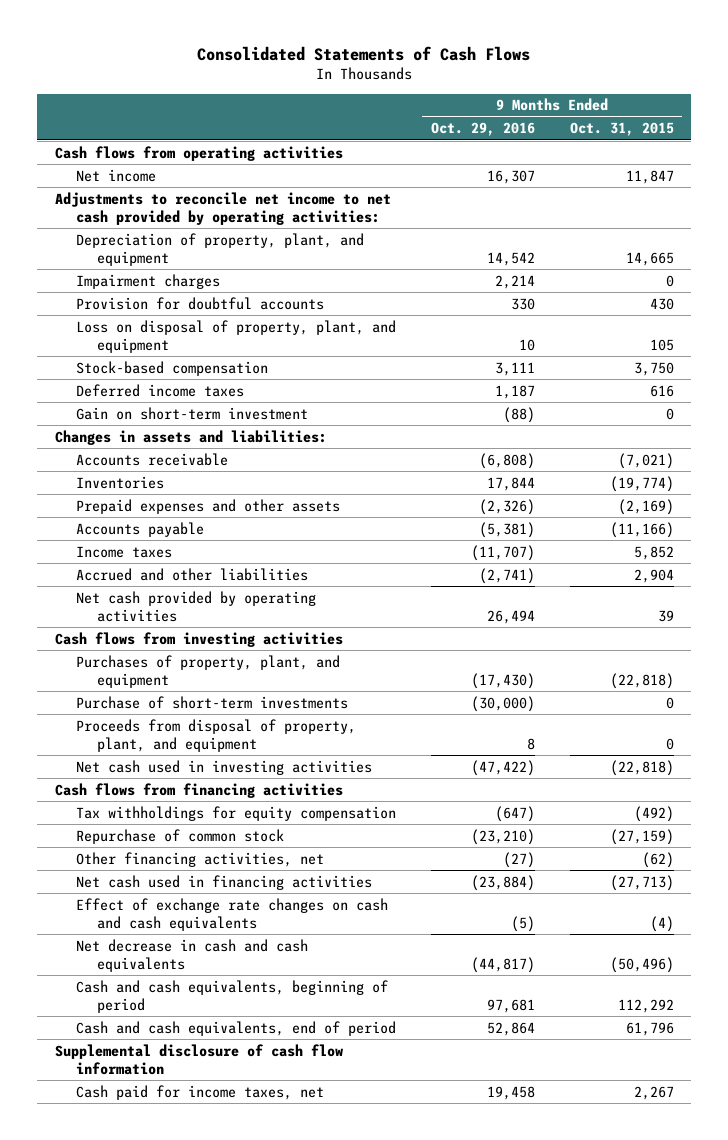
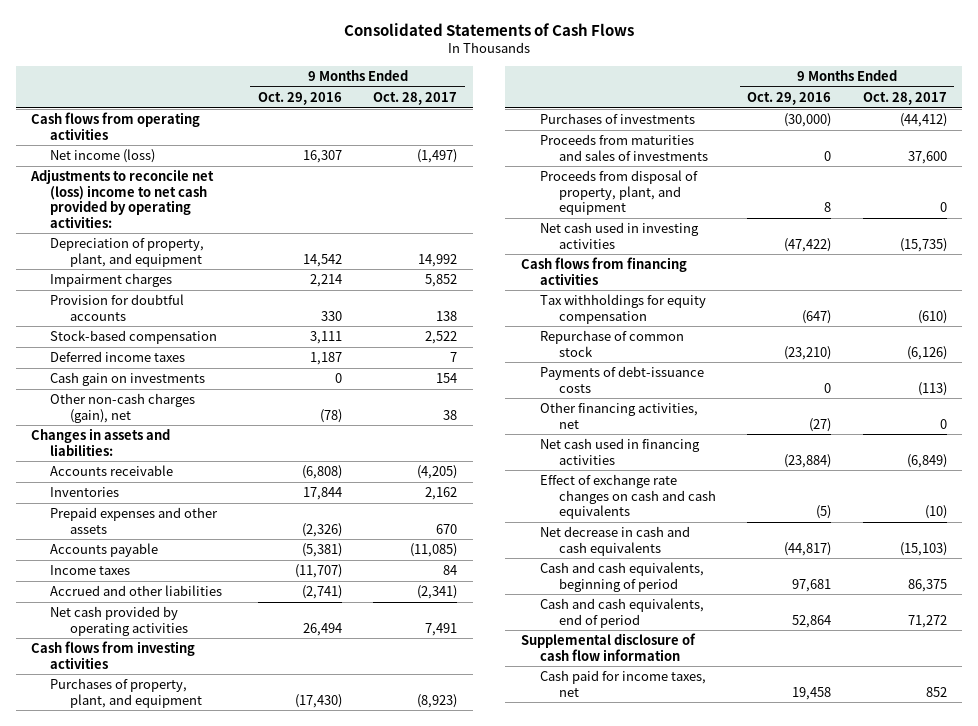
[569,122,674,137] Oct. 31, 2015 -> none
none -> [373,91,458,105] Oct. 28, 2017
[75,168,156,182] Net income -> [50,149,156,164] Net income (loss)
[54,191,391,225] Adjustments to reconcile net income to net cash provided by operating activities: -> [30,169,215,228] Adjustments to reconcile net (loss) income to net cash provided by operating activities:
[75,319,396,353] Loss on disposal of property, plant, and equipment -> none
[75,406,308,420] Gain on short-term investment -> [50,372,206,387] Cash gain on investments
[502,406,535,423] (88) -> [334,373,342,384] 0
none -> [50,393,196,423] Other non-cash charges (gain), net
[75,695,348,709] Purchase of short-term investments -> [539,113,695,125] Purchases of investments
none -> [539,134,709,161] Proceeds from maturities and sales of investments
none -> [539,366,704,393] Payments of debt-issuance costs

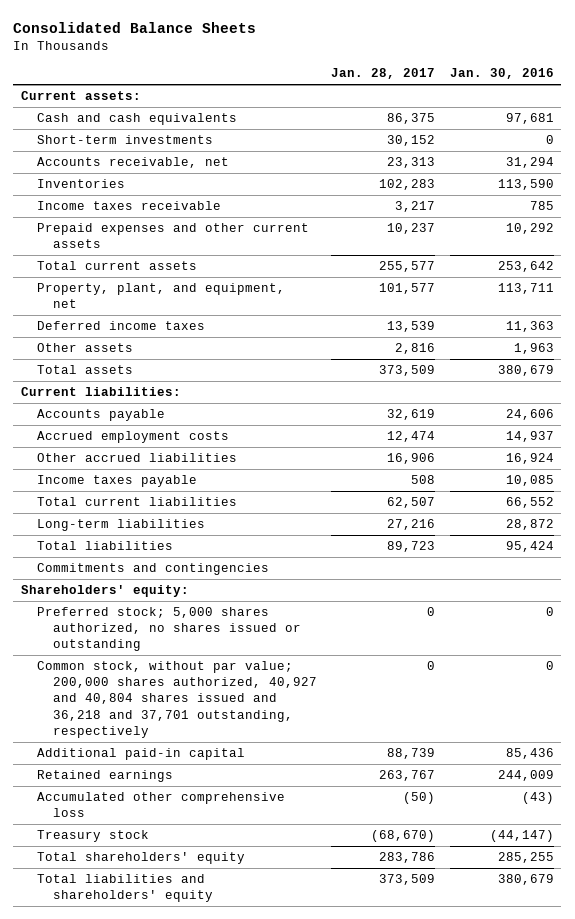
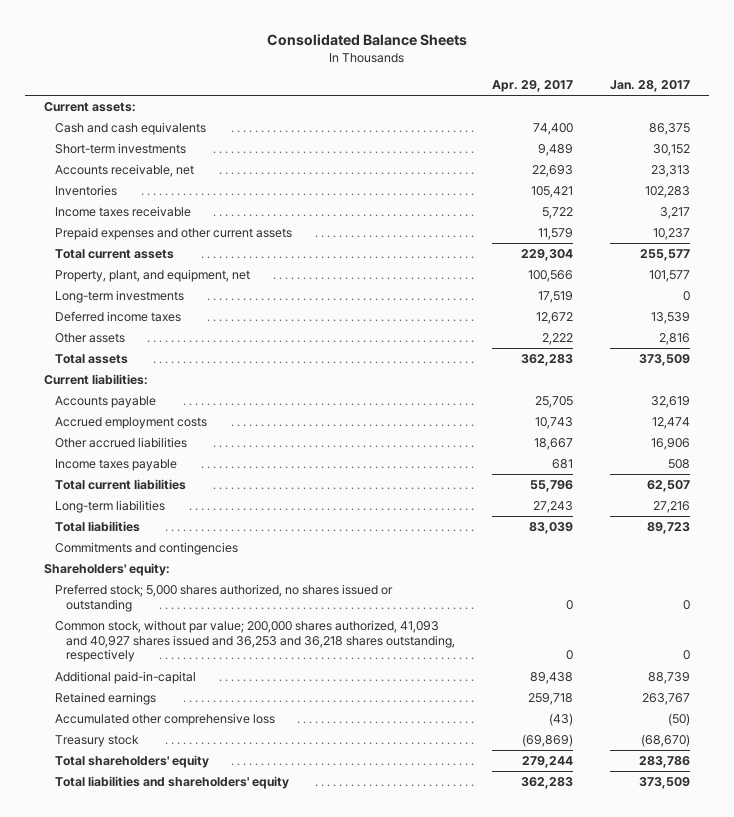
[450,68,555,80] Jan. 30, 2016 -> none
none -> [492,80,574,93] Apr. 29, 2017
none -> [54,290,184,304] Long-term investments
[36,661,317,738] Common stock, without par value; 200,000 shares authorized, 40,927 and 40,804 shares issued and 36,218 and 37,701 outstanding, respectively -> [54,620,456,663] Common stock, without par value; 200,000 shares authorized, 41,093 and 40,927 shares issued and 36,253 and 36,218 shares outstanding, respectively
[36,748,245,761] Additional paid-in capital -> [54,671,196,685] Additional paid-in-capital

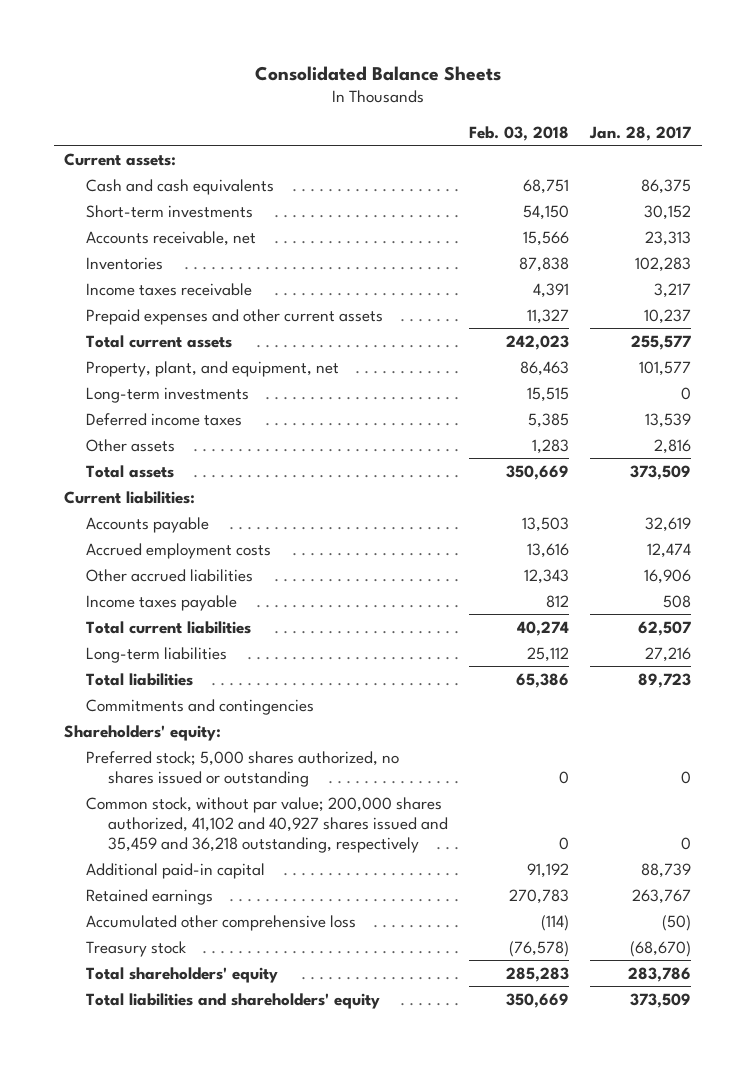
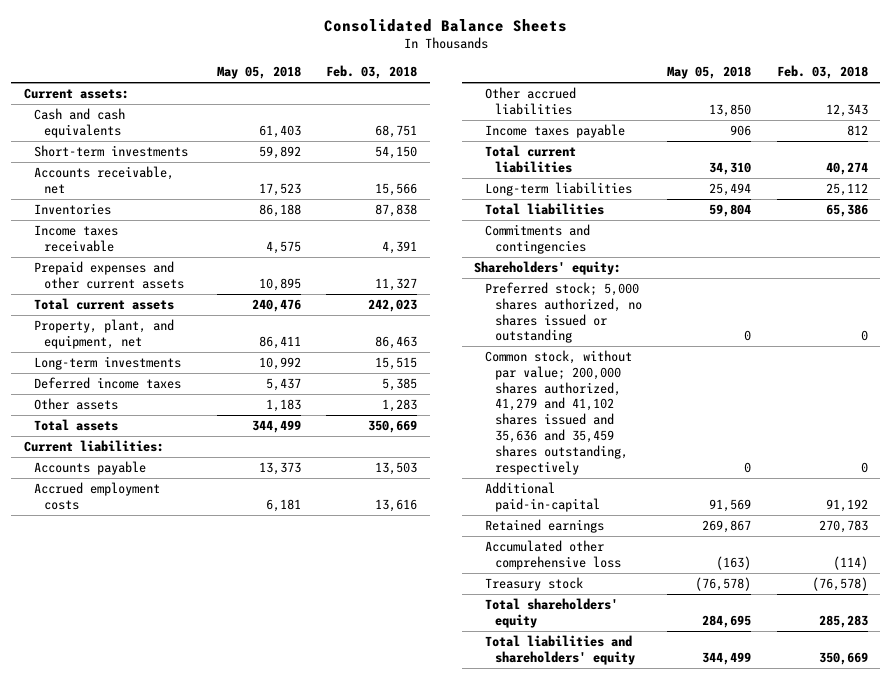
[589,125,692,141] Jan. 28, 2017 -> none
none -> [216,66,301,80] May 05, 2018
[86,796,449,853] Common stock, without par value; 200,000 shares authorized, 41,102 and 40,927 shares issued and 35,459 and 36,218 outstanding, respectively -> [484,349,632,475] Common stock, without par value; 200,000 shares authorized, 41,279 and 41,102 shares issued and 35,636 and 35,459 shares outstanding, respectively
[86,862,266,879] Additional paid-in capital -> [484,481,601,512] Additional paid-in-capital

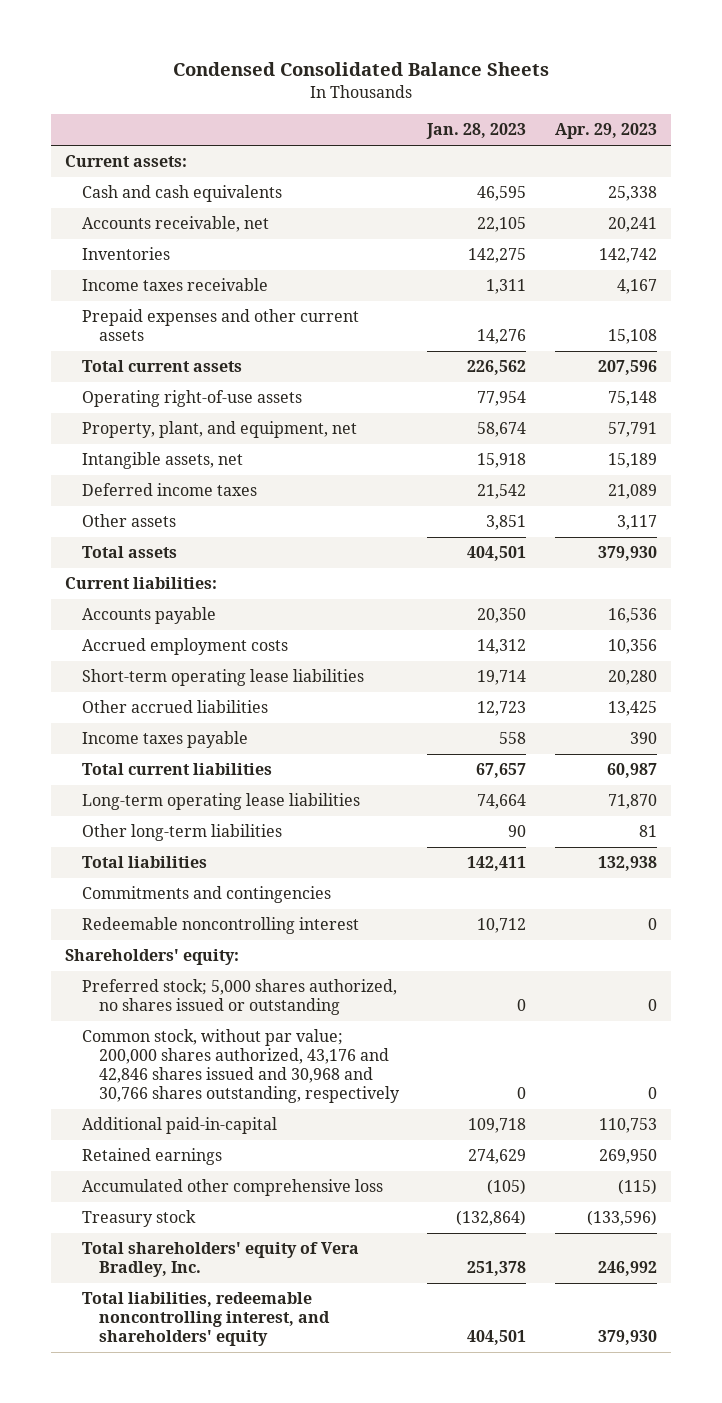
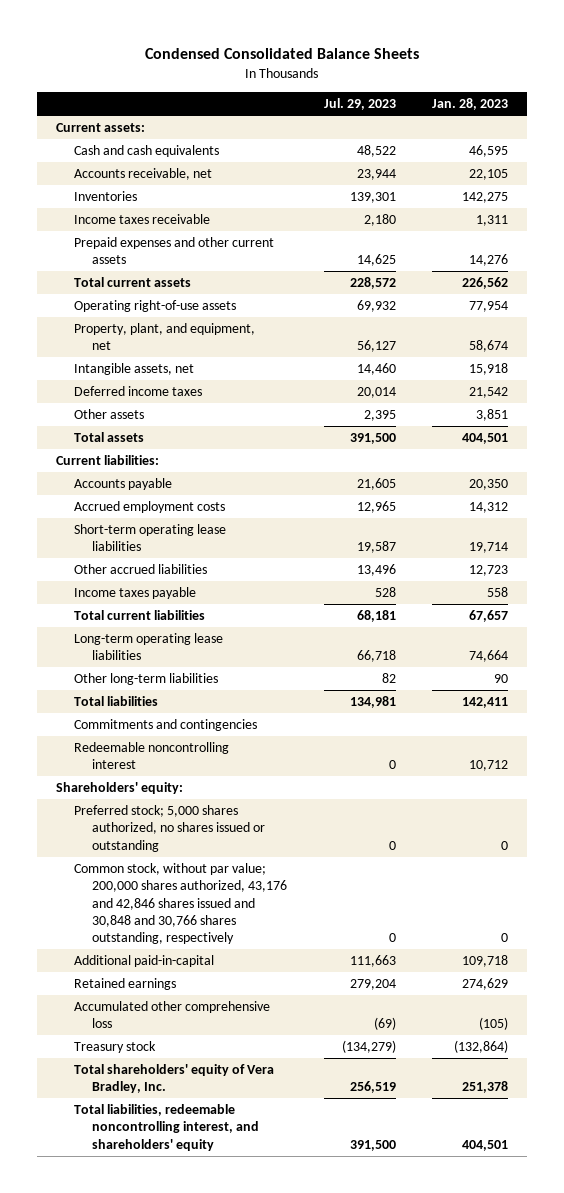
[554,123,657,140] Apr. 29, 2023 -> none
none -> [323,98,396,111] Jul. 29, 2023
[82,1029,400,1104] Common stock, without par value; 200,000 shares authorized, 43,176 and 42,846 shares issued and 30,968 and 30,766 shares outstanding, respectively -> [73,863,288,945] Common stock, without par value; 200,000 shares authorized, 43,176 and 42,846 shares issued and 30,848 and 30,766 shares outstanding, respectively

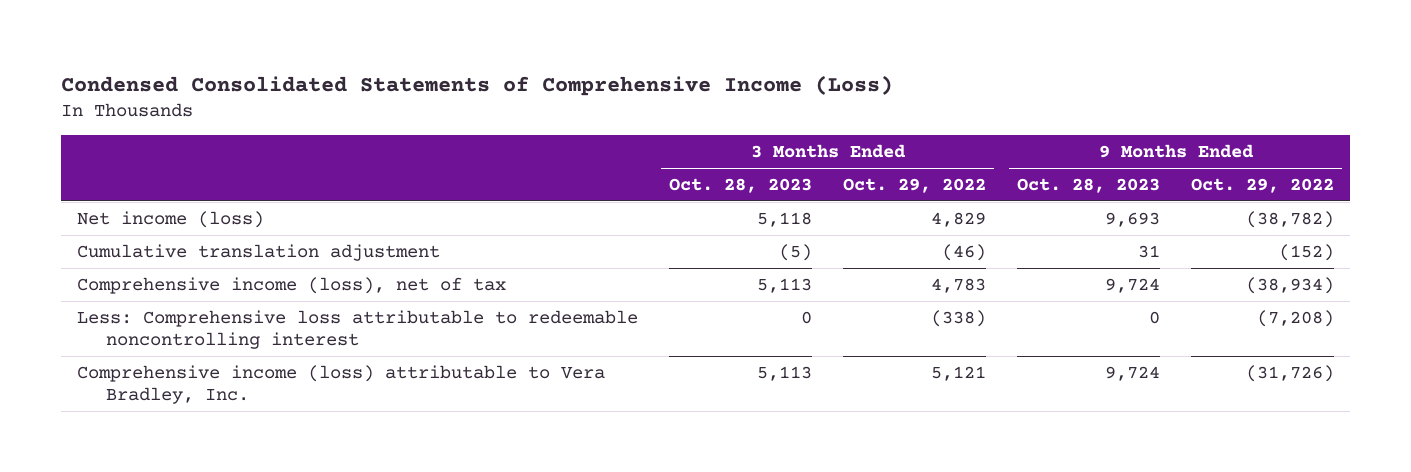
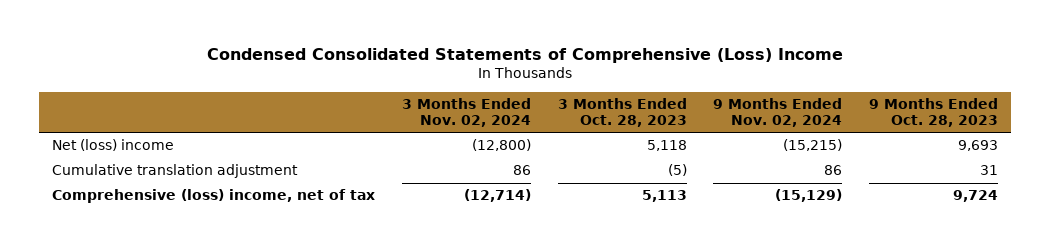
[61,74,894,96] Condensed Consolidated Statements of Comprehensive Income (Loss) -> [207,47,844,63] Condensed Consolidated Statements of Comprehensive (Loss) Income
[843,177,987,193] Oct. 29, 2022 -> none
[1191,177,1335,193] Oct. 29, 2022 -> none
none -> [401,97,531,127] 3 Months Ended Nov. 02, 2024
none -> [713,97,843,127] 9 Months Ended Nov. 02, 2024
[76,210,264,228] Net income (loss) -> [52,139,175,152] Net (loss) income
[76,309,638,350] Less: Comprehensive loss attributable to redeemable noncontrolling interest -> none
[76,364,605,405] Comprehensive income (loss) attributable to Vera Bradley, Inc. -> none
[76,276,506,294] Comprehensive income (loss), net of tax -> [52,189,376,204] Comprehensive (loss) income, net of tax

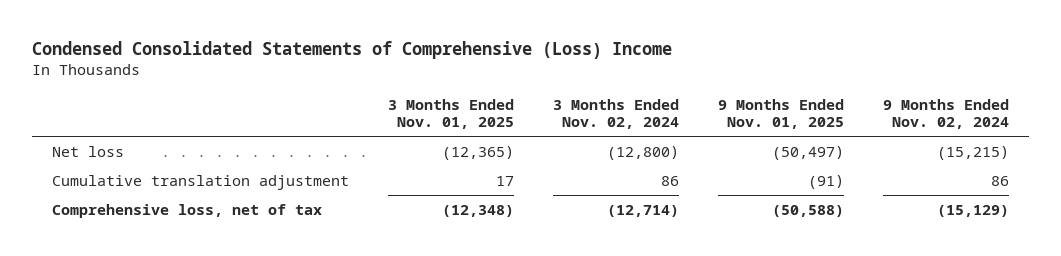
[557,97,687,127] 3 Months Ended Oct. 28, 2023 -> none
[868,97,998,127] 9 Months Ended Oct. 28, 2023 -> none
none -> [387,98,514,130] 3 Months Ended Nov. 01, 2025
none -> [718,98,845,130] 9 Months Ended Nov. 01, 2025
[52,139,175,152] Net (loss) income -> [51,145,124,157] Net loss
[52,189,376,204] Comprehensive (loss) income, net of tax -> [51,203,322,218] Comprehensive loss, net of tax

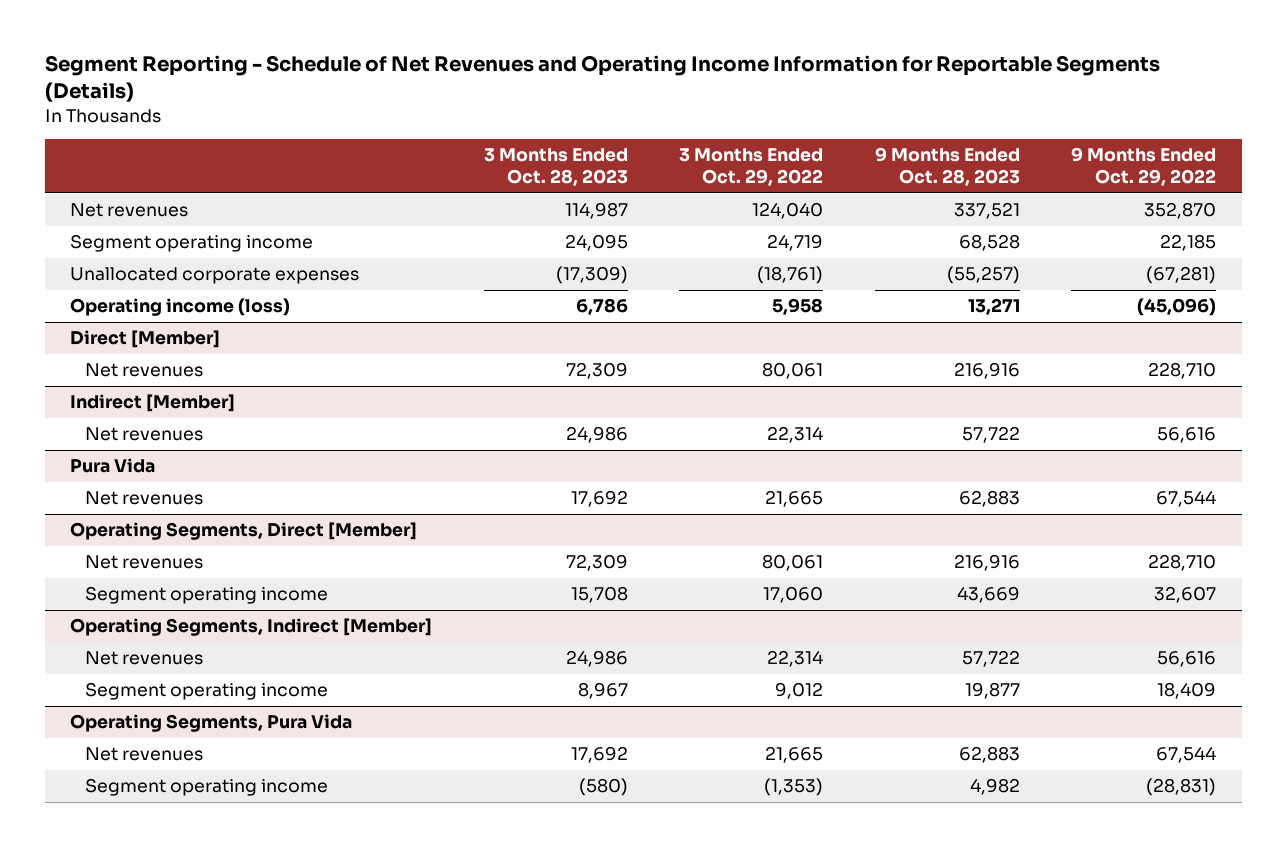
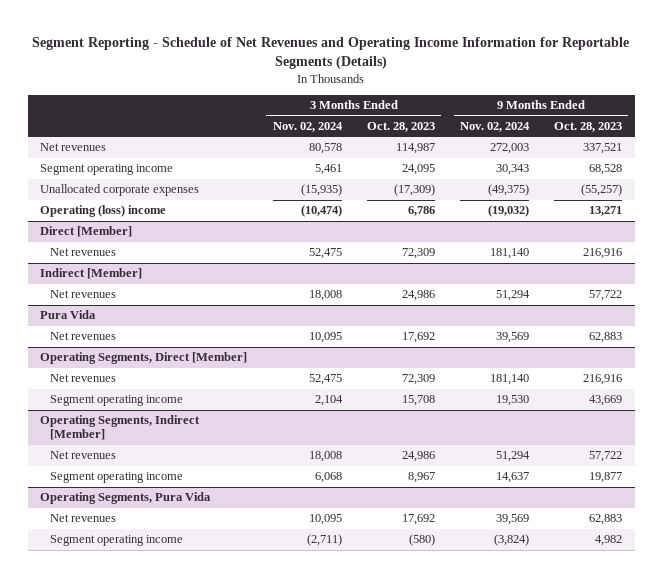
[679,148,824,187] 3 Months Ended Oct. 29, 2022 -> none
[1071,147,1217,187] 9 Months Ended Oct. 29, 2022 -> none
none -> [272,121,343,132] Nov. 02, 2024
none -> [459,121,530,132] Nov. 02, 2024
[70,298,291,317] Operating income (loss) -> [40,205,167,218] Operating (loss) income

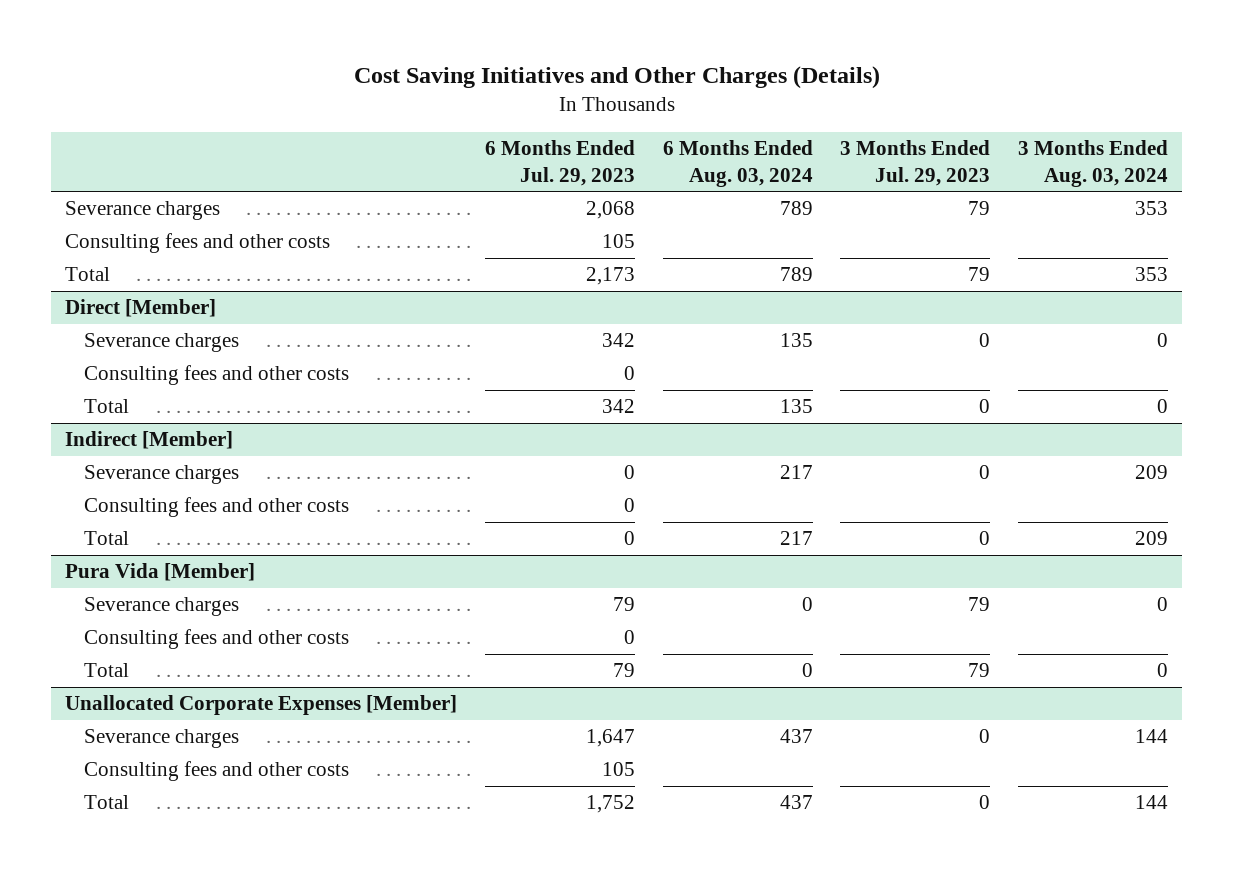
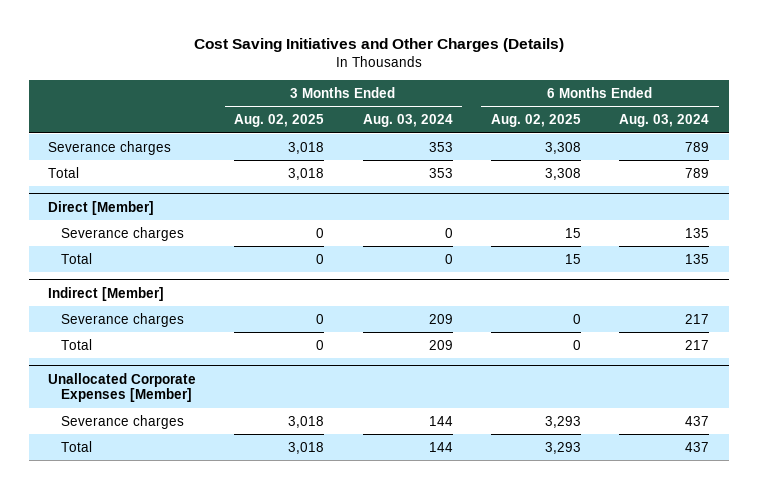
[484,140,635,186] 6 Months Ended Jul. 29, 2023 -> none
[840,140,991,186] 3 Months Ended Jul. 29, 2023 -> none
none -> [234,114,325,128] Aug. 02, 2025
none -> [491,114,582,128] Aug. 02, 2025
[64,233,330,254] Consulting fees and other costs -> none
[83,365,349,386] Consulting fees and other costs -> none
[83,497,349,518] Consulting fees and other costs -> none
[64,563,255,582] Pura Vida [Member] -> none
[83,597,239,617] Severance charges -> none
[83,629,349,650] Consulting fees and other costs -> none
[83,663,129,678] Total -> none
[83,761,349,782] Consulting fees and other costs -> none

